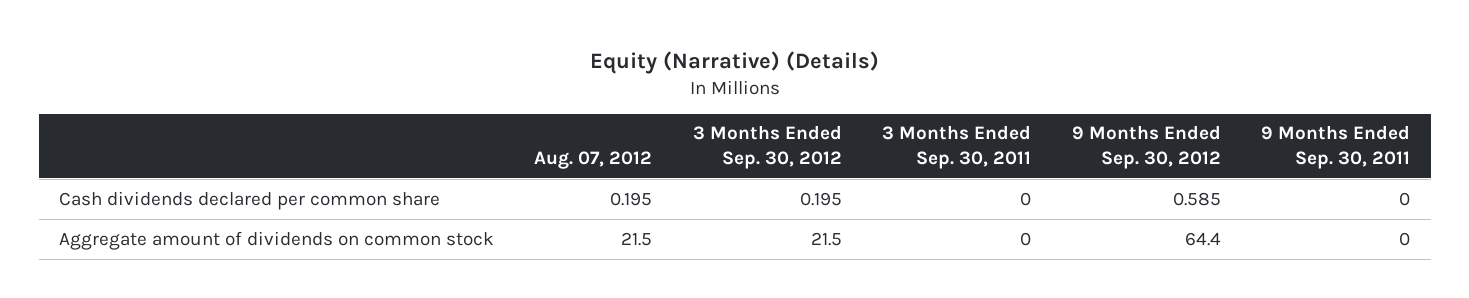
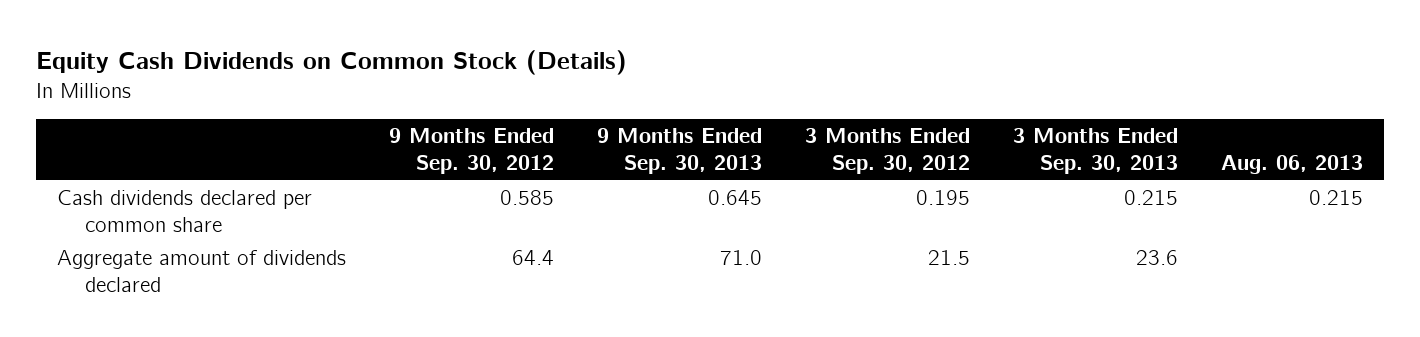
[589,51,879,75] Equity (Narrative) (Details) -> [35,50,627,76] Equity Cash Dividends on Common Stock (Details)
[534,150,653,169] Aug. 07, 2012 -> none
[882,125,1032,169] 3 Months Ended Sep. 30, 2011 -> none
[1261,125,1411,169] 9 Months Ended Sep. 30, 2011 -> none
none -> [597,128,763,175] 9 Months Ended Sep. 30, 2013
none -> [1012,128,1178,175] 3 Months Ended Sep. 30, 2013
none -> [1220,155,1363,175] Aug. 06, 2013
[58,230,494,250] Aggregate amount of dividends on common stock -> [57,250,347,292] Aggregate amount of dividends declared

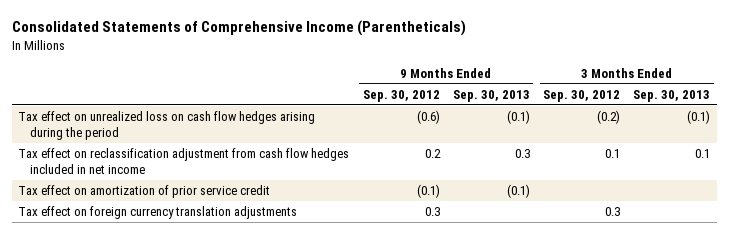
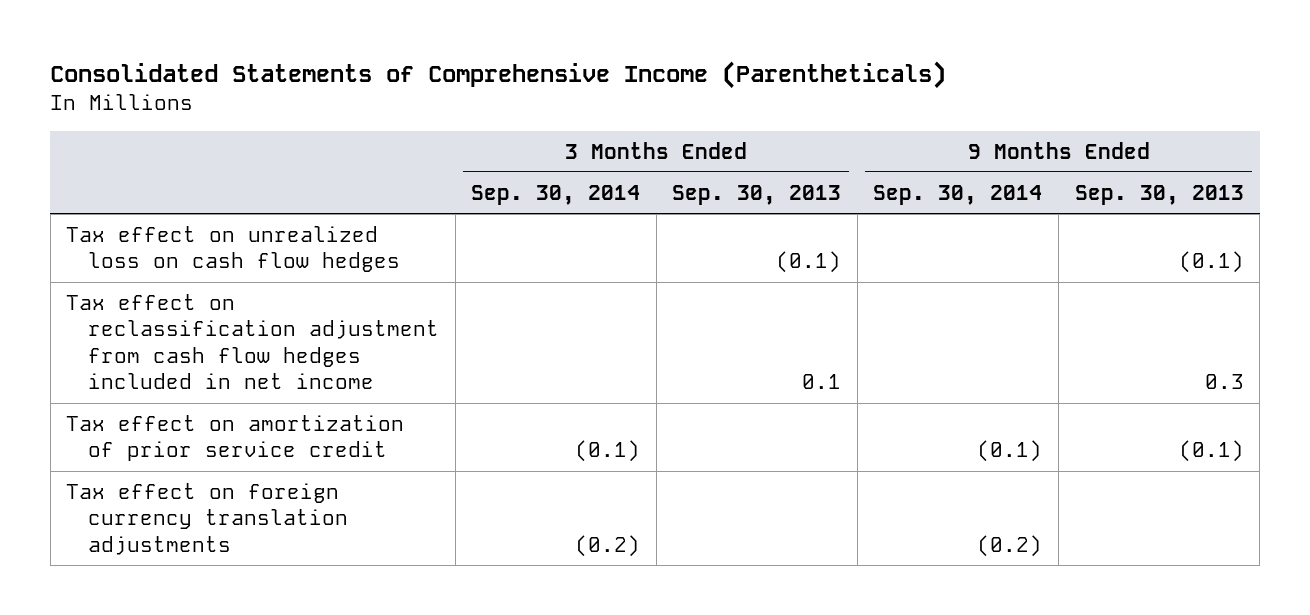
[362,89,440,102] Sep. 30, 2012 -> none
[543,89,621,102] Sep. 30, 2012 -> none
none -> [471,184,641,205] Sep. 30, 2014
none -> [873,184,1043,205] Sep. 30, 2014
[18,111,316,141] Tax effect on unrealized loss on cash flow hedges arising during the period -> [66,225,401,273] Tax effect on unrealized loss on cash flow hedges

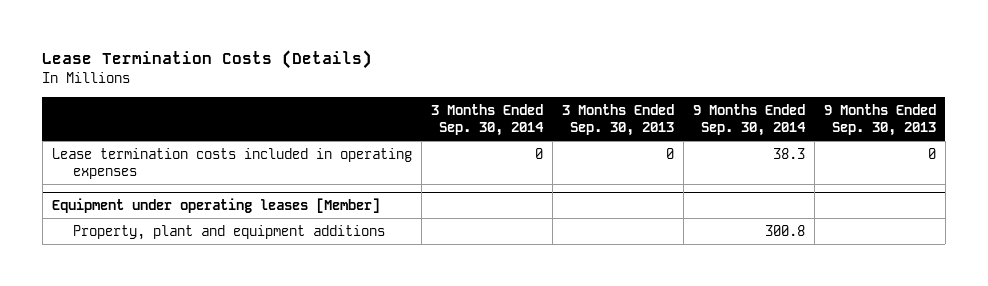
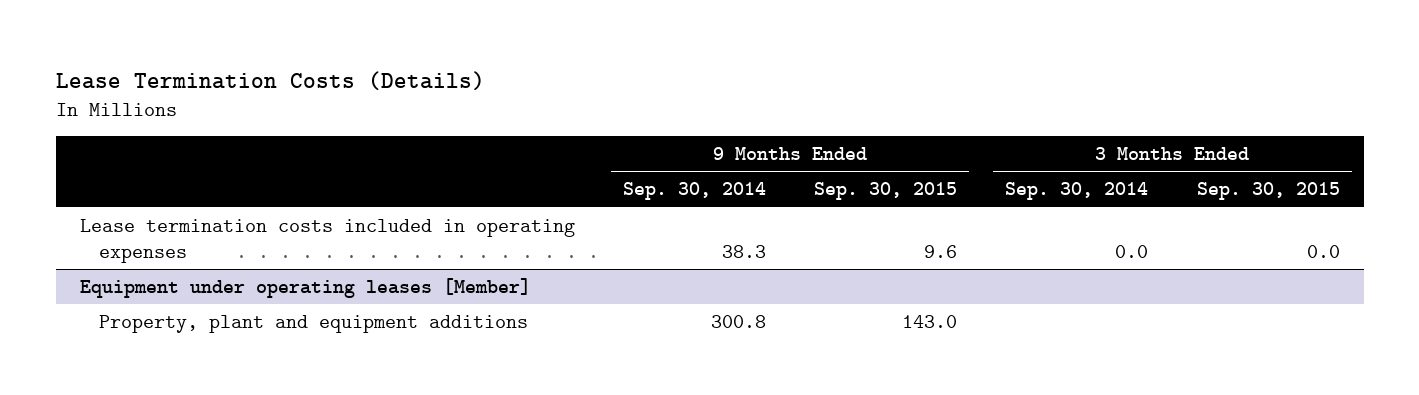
[561,104,674,136] 3 Months Ended Sep. 30, 2013 -> none
[823,104,936,136] 9 Months Ended Sep. 30, 2013 -> none
none -> [814,182,958,201] Sep. 30, 2015
none -> [1196,182,1340,201] Sep. 30, 2015
[534,147,543,159] 0 -> [1115,244,1149,258] 0.0

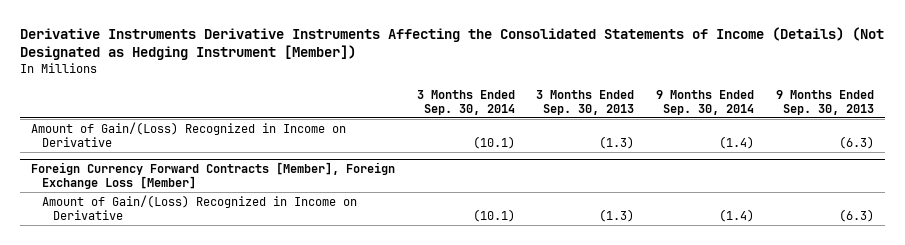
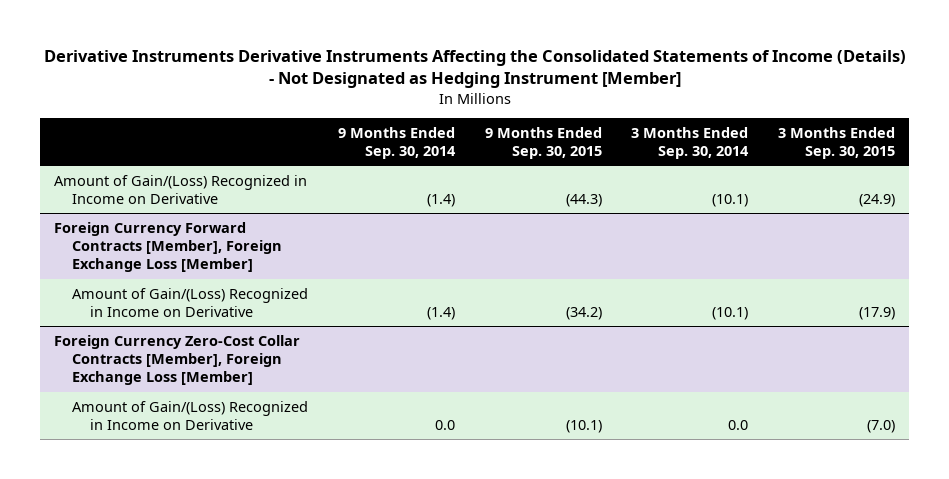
[20,26,885,61] Derivative Instruments Derivative Instruments Affecting the Consolidated Statements of Income (Details) (Not Designated as Hedging Instrument [Member]) -> [43,50,906,89] Derivative Instruments Derivative Instruments Affecting the Consolidated Statements of Income (Details) - Not Designated as Hedging Instrument [Member]
[536,89,635,115] 3 Months Ended Sep. 30, 2013 -> none
[775,89,874,115] 9 Months Ended Sep. 30, 2013 -> none
none -> [484,126,602,160] 9 Months Ended Sep. 30, 2015
none -> [777,126,895,160] 3 Months Ended Sep. 30, 2015
none -> [54,334,301,386] Foreign Currency Zero-Cost Collar Contracts [Member], Foreign Exchange Loss [Member]
none -> [72,400,309,431] Amount of Gain/(Loss) Recognized in Income on Derivative

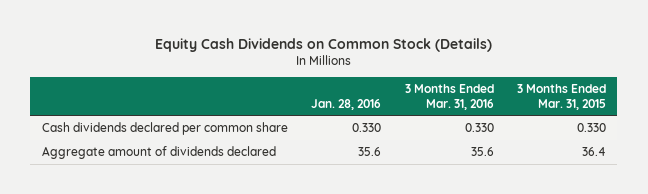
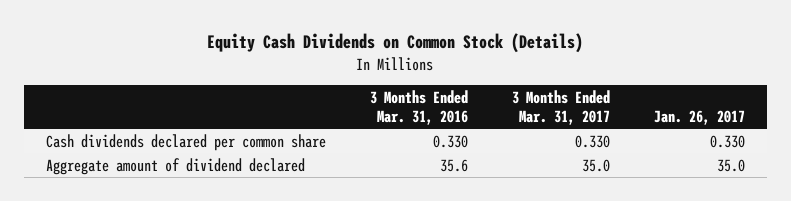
[311,98,382,110] Jan. 28, 2016 -> none
[516,84,606,110] 3 Months Ended Mar. 31, 2015 -> none
none -> [511,89,610,126] 3 Months Ended Mar. 31, 2017
none -> [654,110,746,126] Jan. 26, 2017
[41,146,276,160] Aggregate amount of dividends declared -> [45,157,305,175] Aggregate amount of dividend declared

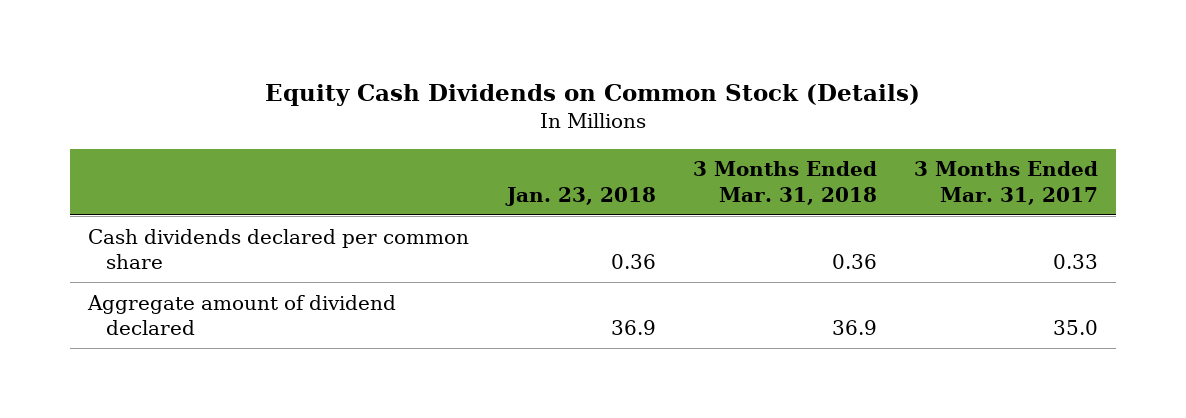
[369,89,468,126] 3 Months Ended Mar. 31, 2016 -> none
[654,110,746,126] Jan. 26, 2017 -> none
none -> [504,186,656,206] Jan. 23, 2018
none -> [692,161,877,205] 3 Months Ended Mar. 31, 2018
[574,134,610,148] 0.330 -> [1052,254,1098,270] 0.33

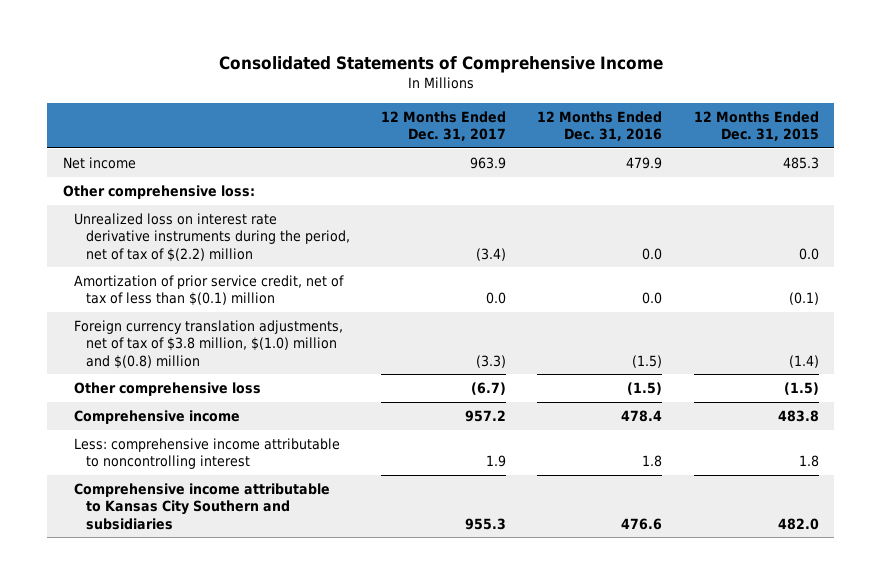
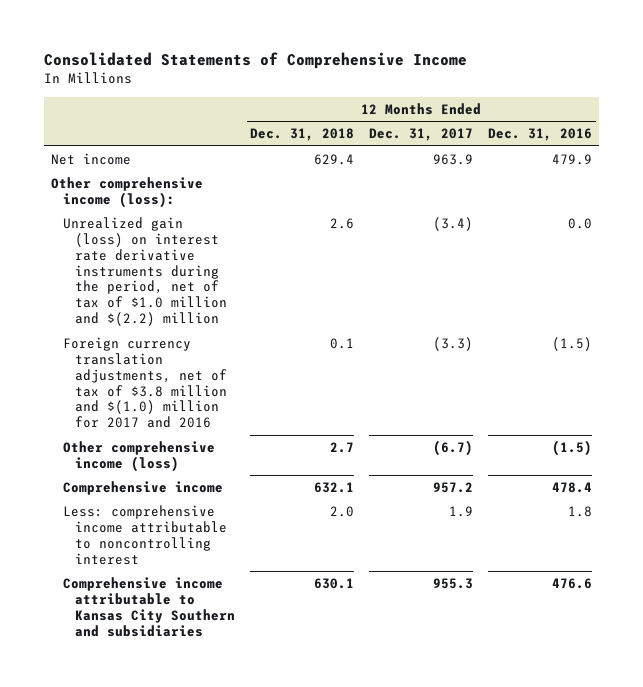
[693,110,819,141] 12 Months Ended Dec. 31, 2015 -> none
none -> [250,128,355,142] Dec. 31, 2018
[74,275,345,307] Amortization of prior service credit, net of tax of less than $(0.1) million -> none
[62,185,255,200] Other comprehensive loss: -> [51,176,204,208] Other comprehensive income (loss):
[74,213,350,262] Unrealized loss on interest rate derivative instruments during the period, net of tax of $(2.2) million -> [63,216,228,327] Unrealized gain (loss) on interest rate derivative instruments during the period, net of tax of $1.0 million and $(2.2) million
[74,320,344,369] Foreign currency translation adjustments, net of tax of $3.8 million, $(1.0) million and $(0.8) million -> [63,336,228,429] Foreign currency translation adjustments, net of tax of $3.8 million and $(1.0) million for 2017 and 2016
[74,382,262,397] Other comprehensive loss -> [63,440,216,472] Other comprehensive income (loss)

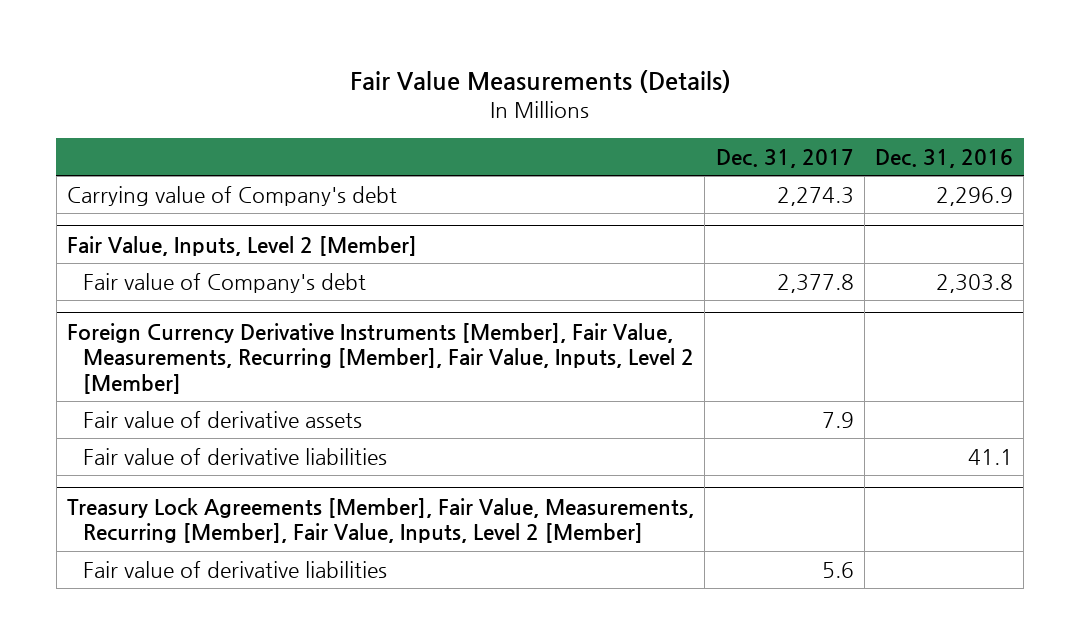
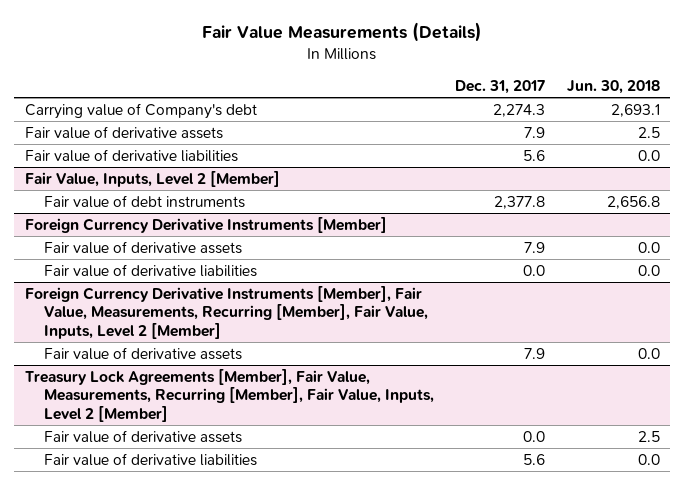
[875,148,1014,168] Dec. 31, 2016 -> none
none -> [566,79,660,94] Jun. 30, 2018
none -> [25,125,224,139] Fair value of derivative assets
none -> [25,148,239,162] Fair value of derivative liabilities
[83,272,367,293] Fair value of Company's debt -> [43,194,245,208] Fair value of debt instruments
none -> [25,216,388,233] Foreign Currency Derivative Instruments [Member]
none -> [43,240,242,254] Fair value of derivative assets
none -> [43,263,257,277] Fair value of derivative liabilities
[83,447,388,465] Fair value of derivative liabilities -> none
none -> [43,429,242,443] Fair value of derivative assets

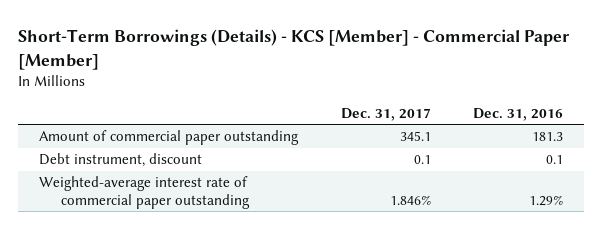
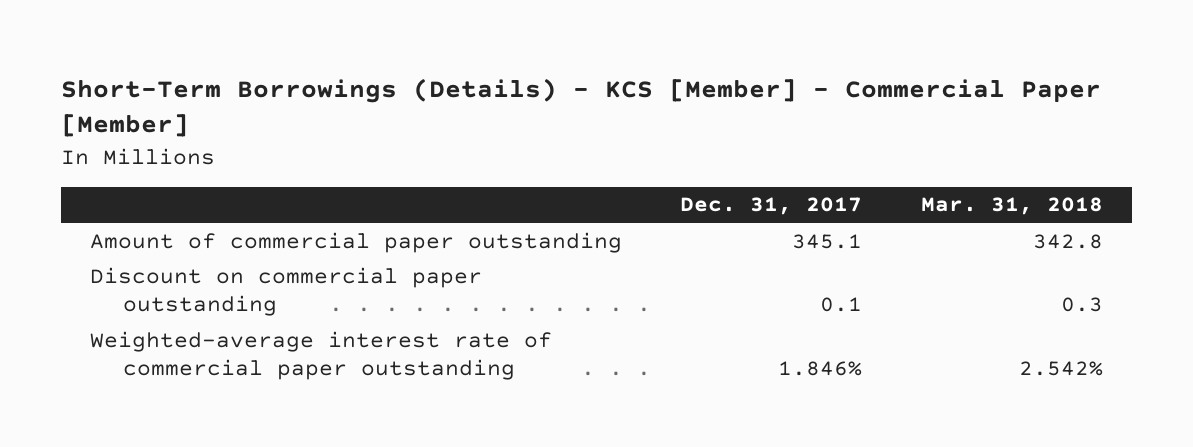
[472,107,563,121] Dec. 31, 2016 -> none
none -> [920,197,1103,216] Mar. 31, 2018
[39,153,203,168] Debt instrument, discount -> [90,266,483,317] Discount on commercial paper outstanding

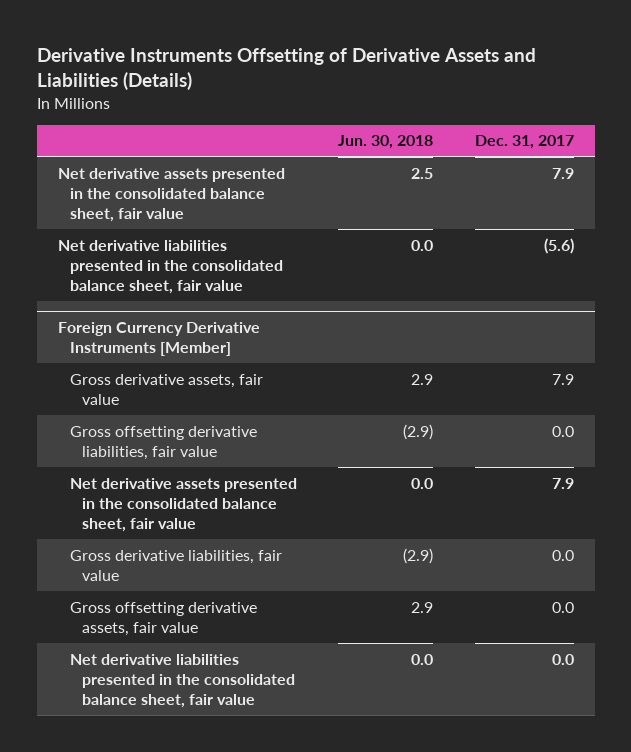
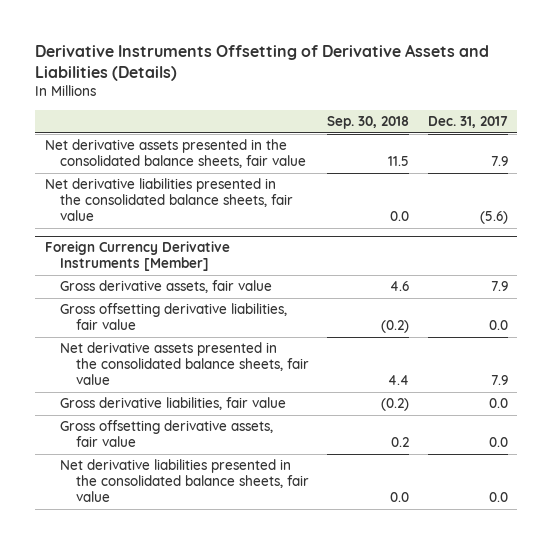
[338,135,434,150] Jun. 30, 2018 -> none
none -> [327,116,410,130] Sep. 30, 2018
[57,167,285,223] Net derivative assets presented in the consolidated balance sheet, fair value -> [44,139,307,169] Net derivative assets presented in the consolidated balance sheets, fair value
[57,239,283,295] Net derivative liabilities presented in the consolidated balance sheet, fair value -> [44,178,294,222] Net derivative liabilities presented in the consolidated balance sheets, fair value
[69,477,297,533] Net derivative assets presented in the consolidated balance sheet, fair value -> [60,342,309,386] Net derivative assets presented in the consolidated balance sheets, fair value
[69,653,295,709] Net derivative liabilities presented in the consolidated balance sheet, fair value -> [60,459,309,503] Net derivative liabilities presented in the consolidated balance sheets, fair value

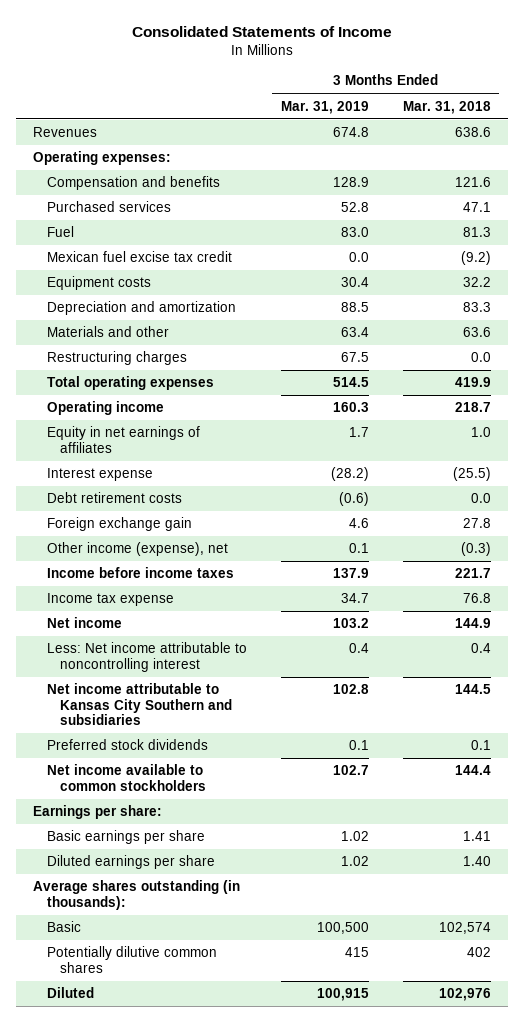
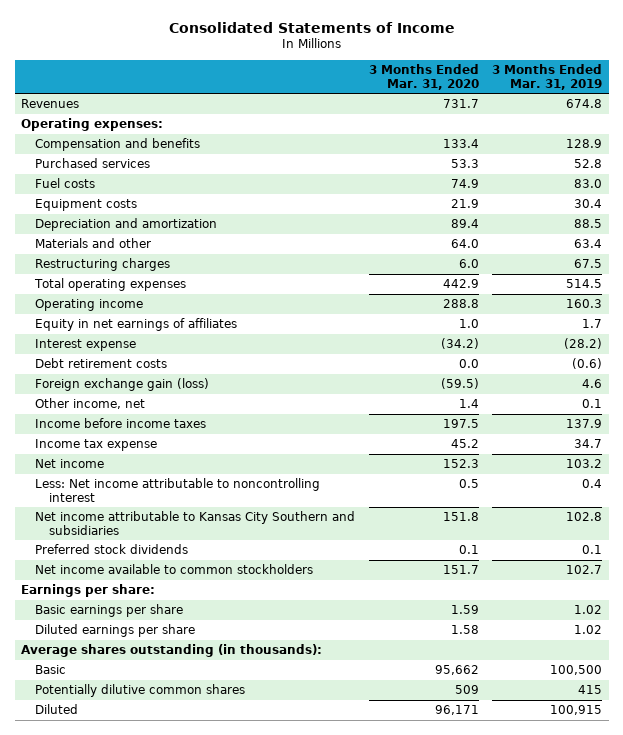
[402,100,491,114] Mar. 31, 2018 -> none
none -> [368,64,479,90] 3 Months Ended Mar. 31, 2020
[46,251,232,263] Mexican fuel excise tax credit -> none
[46,226,74,238] Fuel -> [35,178,96,189] Fuel costs
[46,517,192,532] Foreign exchange gain -> [35,378,210,392] Foreign exchange gain (loss)
[46,542,228,557] Other income (expense), net -> [35,398,146,410] Other income, net

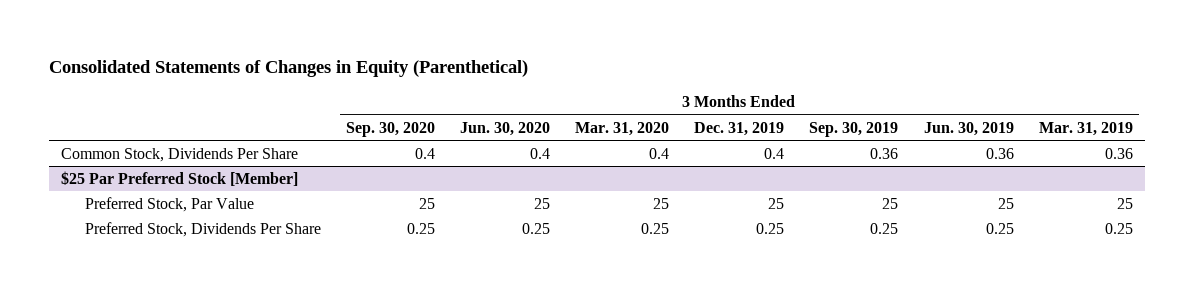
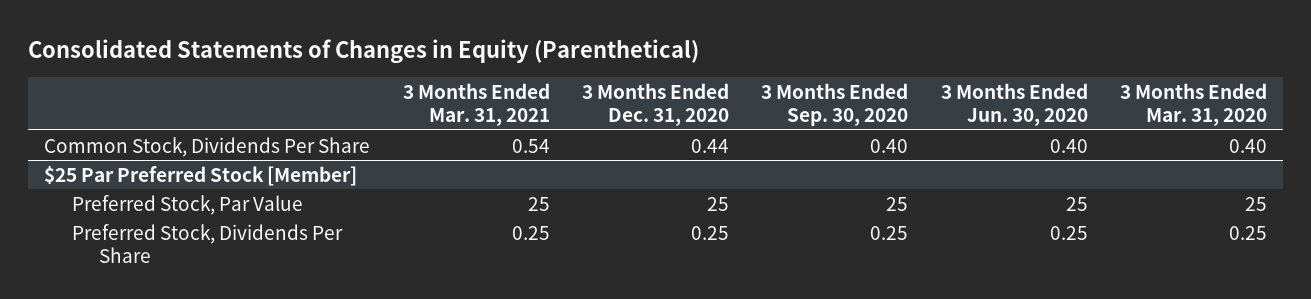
[694,121,785,136] Dec. 31, 2019 -> none
[809,121,899,137] Sep. 30, 2019 -> none
[923,121,1014,136] Jun. 30, 2019 -> none
[1038,121,1133,136] Mar. 31, 2019 -> none
none -> [402,82,550,126] 3 Months Ended Mar. 31, 2021
none -> [581,82,729,126] 3 Months Ended Dec. 31, 2020
[414,147,435,159] 0.4 -> [870,138,909,153] 0.40
[530,147,551,159] 0.4 -> [1049,138,1088,153] 0.40
[649,147,670,159] 0.4 -> [1228,138,1267,153] 0.40

